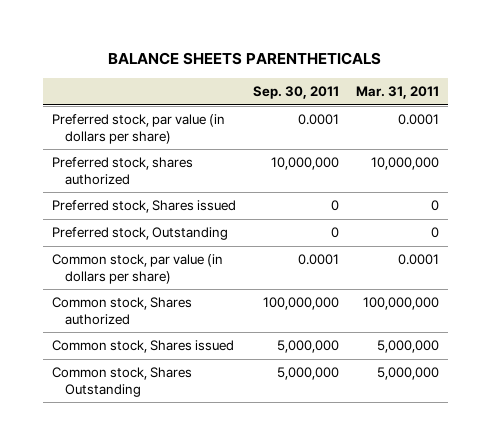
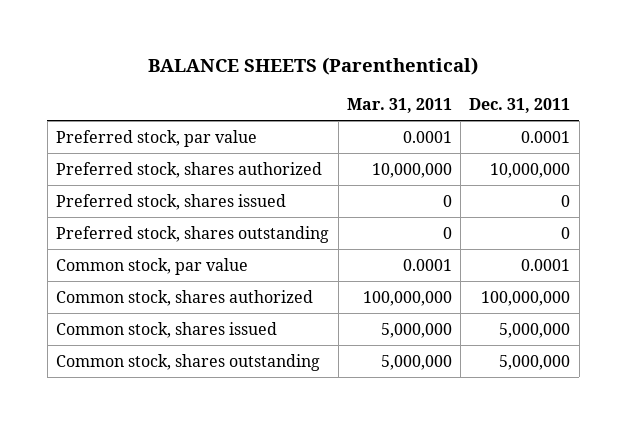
[108,52,382,66] BALANCE SHEETS PARENTHETICALS -> [148,57,479,76] BALANCE SHEETS (Parenthentical)
[252,86,339,100] Sep. 30, 2011 -> none
none -> [469,98,571,114] Dec. 31, 2011
[51,114,225,144] Preferred stock, par value (in dollars per share) -> [56,129,258,147] Preferred stock, par value
[51,200,236,214] Preferred stock, Shares issued -> [56,193,287,210] Preferred stock, shares issued
[51,227,228,241] Preferred stock, Outstanding -> [56,225,330,243] Preferred stock, shares outstanding
[51,254,223,284] Common stock, par value (in dollars per share) -> [56,257,249,275] Common stock, par value
[51,297,192,325] Common stock, Shares authorized -> [56,289,314,306] Common stock, shares authorized
[51,340,234,354] Common stock, Shares issued -> [56,321,278,338] Common stock, shares issued
[51,367,192,397] Common stock, Shares Outstanding -> [56,353,321,371] Common stock, shares outstanding

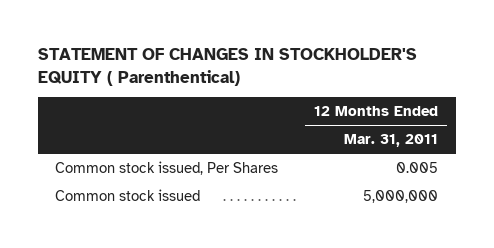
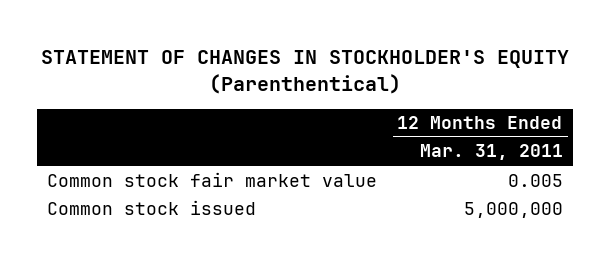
[37,48,417,86] STATEMENT OF CHANGES IN STOCKHOLDER'S EQUITY ( Parenthentical) -> [41,50,570,95] STATEMENT OF CHANGES IN STOCKHOLDER'S EQUITY (Parenthentical)
[55,161,279,176] Common stock issued, Per Shares -> [47,171,378,187] Common stock fair market value

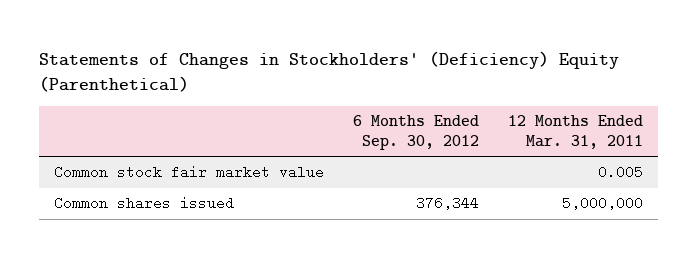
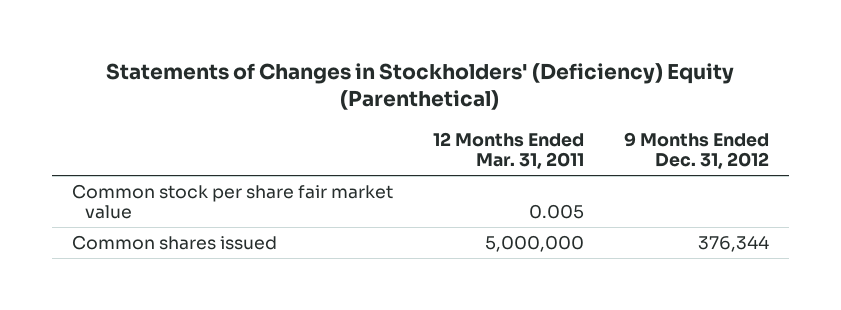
[353,115,480,151] 6 Months Ended Sep. 30, 2012 -> none
none -> [624,131,770,170] 9 Months Ended Dec. 31, 2012
[53,165,324,180] Common stock fair market value -> [71,183,393,220] Common stock per share fair market value

